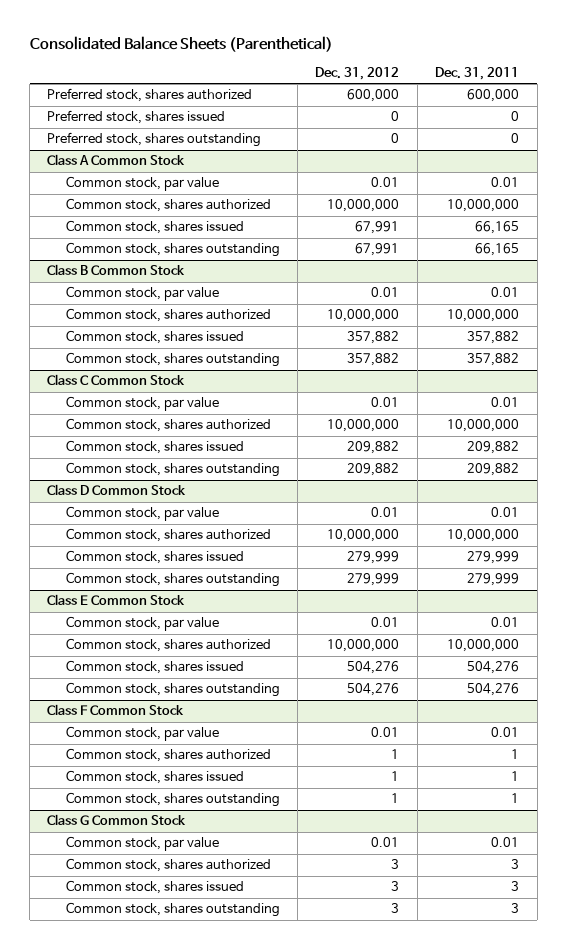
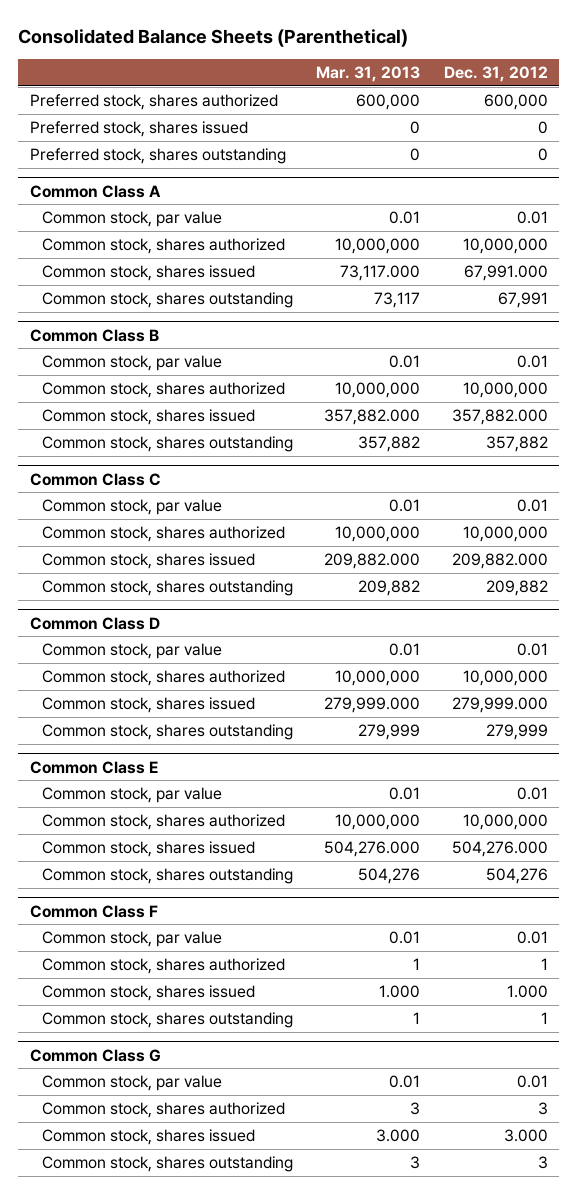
[435,67,520,81] Dec. 31, 2011 -> none
none -> [316,66,421,83] Mar. 31, 2013
[47,154,186,166] Class A Common Stock -> [29,184,161,198] Common Class A
[355,221,400,235] 67,991 -> [463,265,548,282] 67,991.000
[47,264,186,276] Class B Common Stock -> [29,328,159,342] Common Class B
[347,331,400,345] 357,882 -> [451,409,548,426] 357,882.000
[47,374,186,386] Class C Common Stock -> [29,472,161,486] Common Class C
[347,441,400,455] 209,882 -> [451,553,548,570] 209,882.000
[47,484,187,496] Class D Common Stock -> [29,616,160,630] Common Class D
[347,551,400,565] 279,999 -> [451,697,548,714] 279,999.000
[47,594,186,606] Class E Common Stock -> [29,760,158,774] Common Class E
[347,661,400,675] 504,276 -> [451,841,548,858] 504,276.000
[47,704,185,716] Class F Common Stock -> [29,904,158,918] Common Class F
[391,771,400,782] 1 -> [506,985,548,999] 1.000
[47,814,187,826] Class G Common Stock -> [29,1048,161,1062] Common Class G
[391,881,400,892] 3 -> [503,1129,548,1143] 3.000

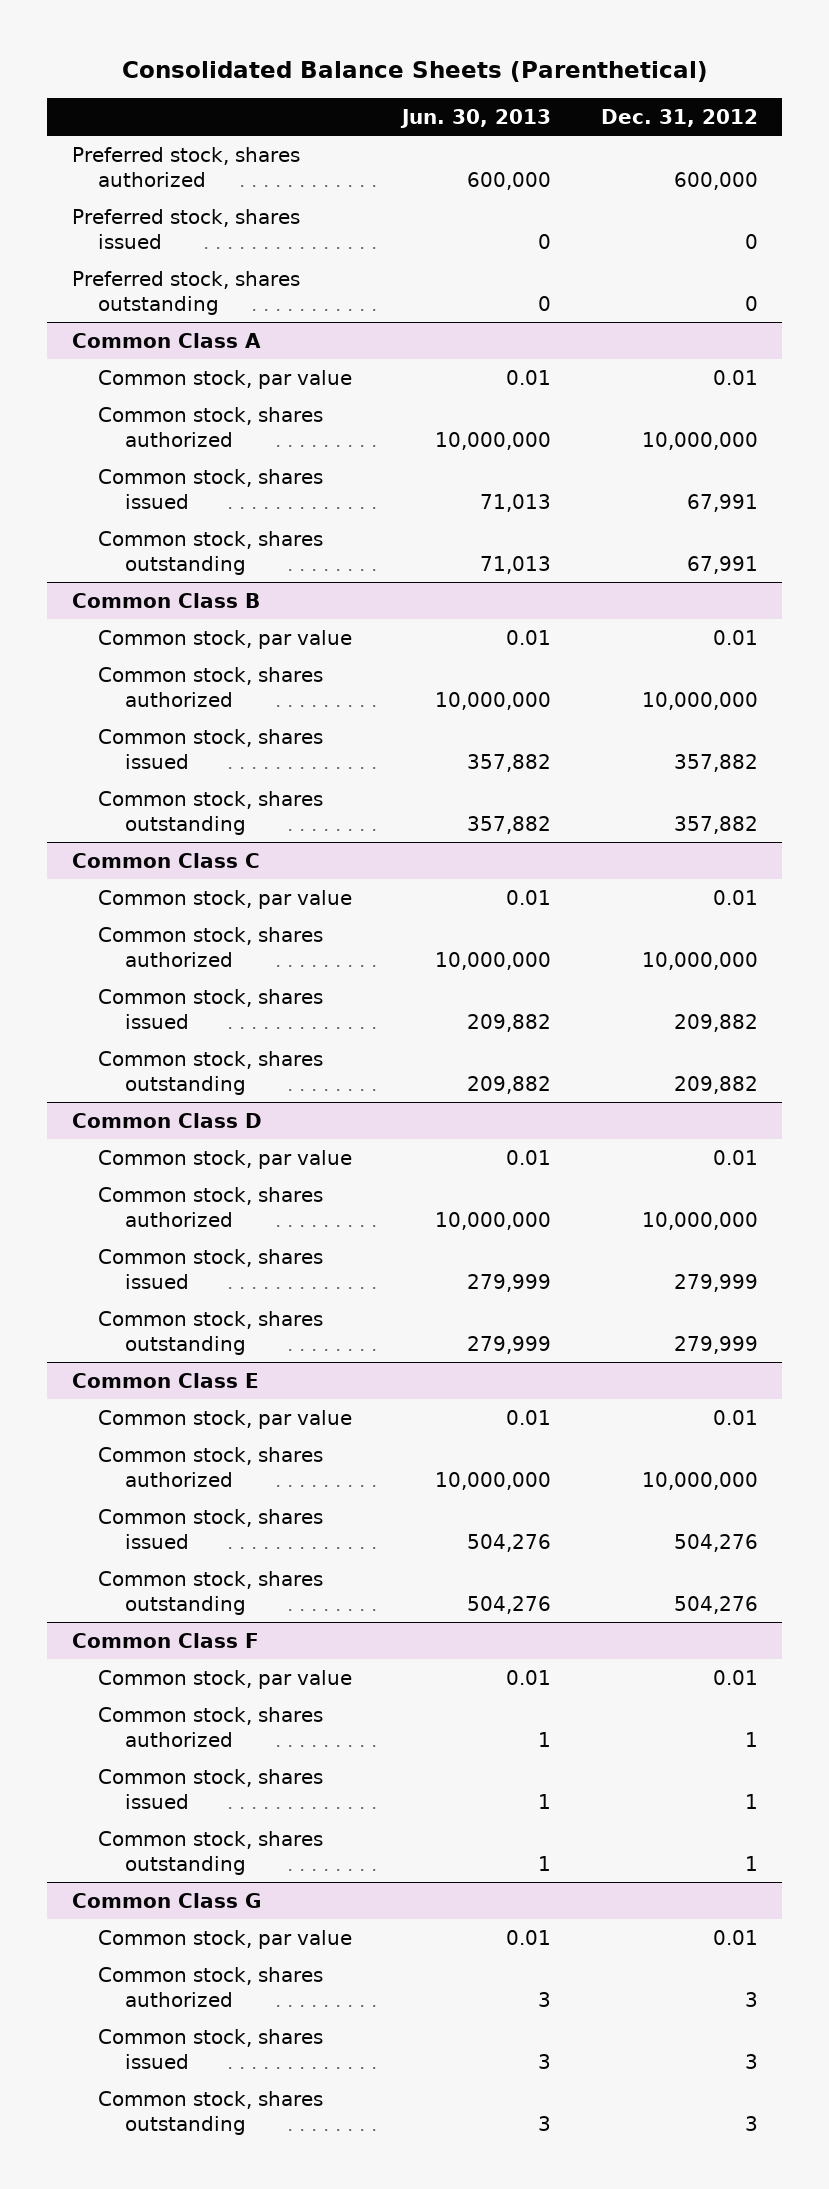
[316,66,421,83] Mar. 31, 2013 -> none
none -> [399,109,551,129] Jun. 30, 2013
[463,265,548,282] 67,991.000 -> [686,493,758,512] 67,991
[451,409,548,426] 357,882.000 -> [673,753,758,772] 357,882
[451,553,548,570] 209,882.000 -> [673,1013,758,1032] 209,882
[451,697,548,714] 279,999.000 -> [673,1273,758,1292] 279,999
[451,841,548,858] 504,276.000 -> [673,1533,758,1552] 504,276
[506,985,548,999] 1.000 -> [744,1793,758,1809] 1
[503,1129,548,1143] 3.000 -> [744,2053,758,2069] 3

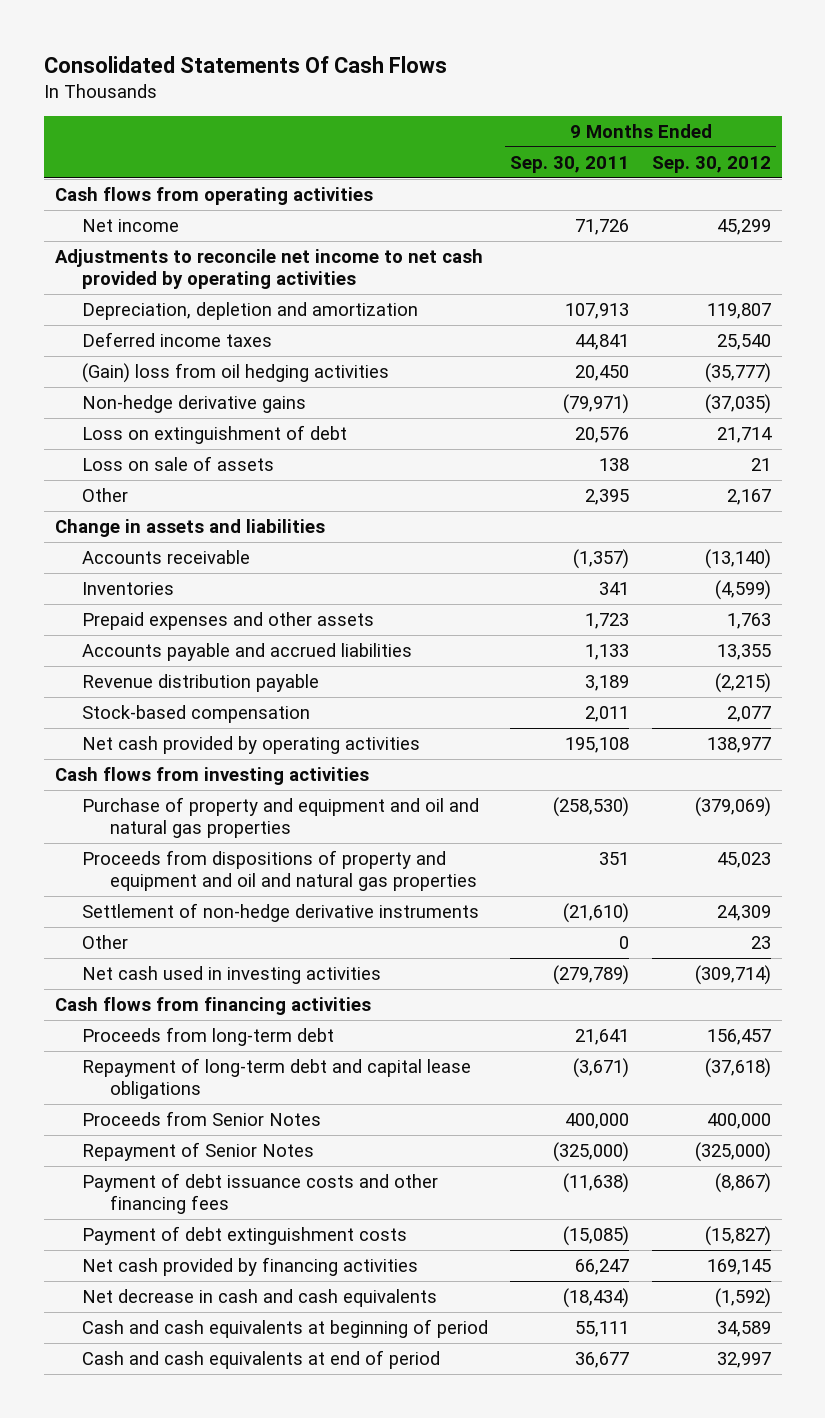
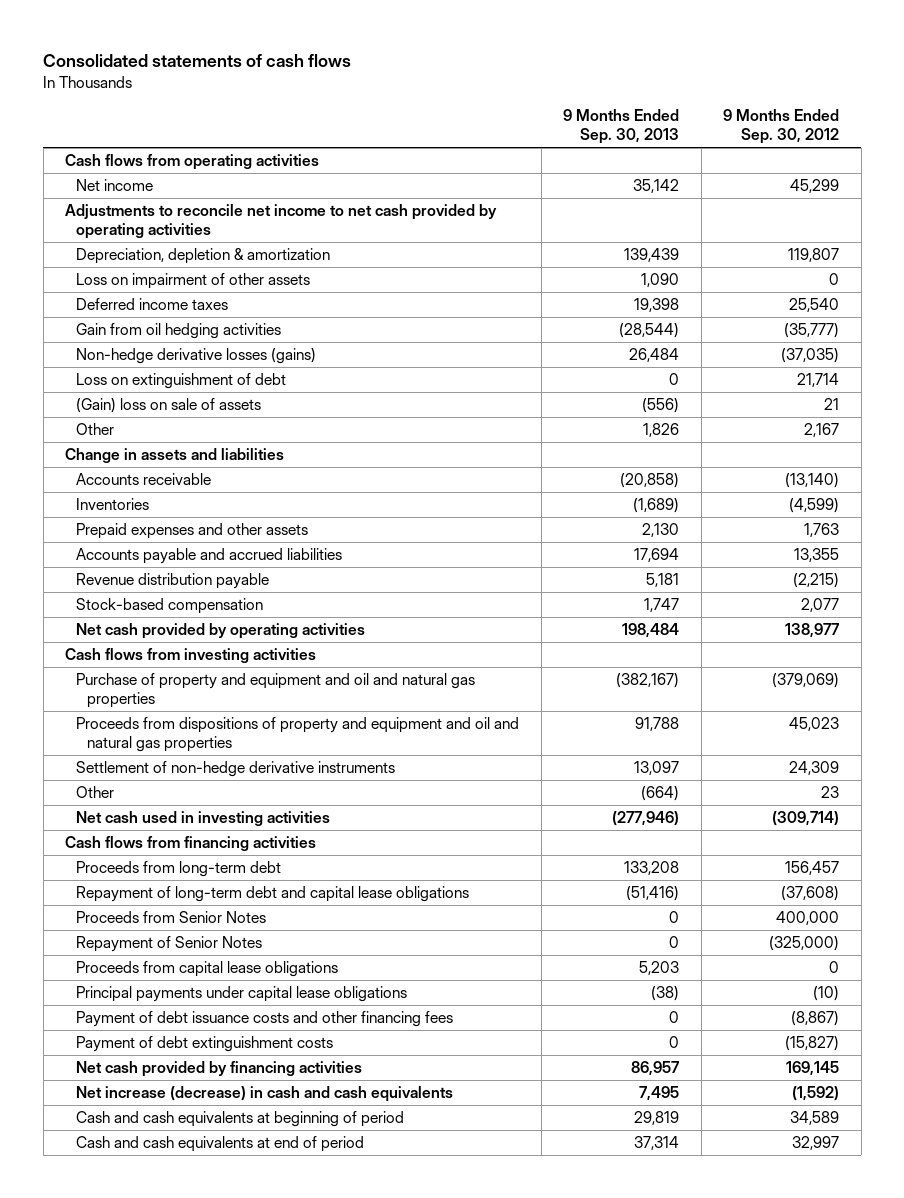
[43,55,447,73] Consolidated Statements Of Cash Flows -> [43,53,352,67] Consolidated statements of cash flows
[510,155,630,173] Sep. 30, 2011 -> none
none -> [563,109,680,145] 9 Months Ended Sep. 30, 2013
[82,301,419,320] Depreciation, depletion and amortization -> [76,248,331,265] Depreciation, depletion & amortization
none -> [76,273,311,290] Loss on impairment of other assets
[82,362,390,383] (Gain) loss from oil hedging activities -> [76,323,282,340] Gain from oil hedging activities
[82,394,307,413] Non-hedge derivative gains -> [76,348,317,365] Non-hedge derivative losses (gains)
[82,455,275,471] Loss on sale of assets -> [76,398,262,414] (Gain) loss on sale of assets
[704,1057,771,1078] (37,618) -> [781,886,840,902] (37,608)
none -> [76,961,339,978] Proceeds from capital lease obligations
none -> [76,986,408,1003] Principal payments under capital lease obligations
[82,1288,438,1307] Net decrease in cash and cash equivalents -> [76,1086,454,1103] Net increase (decrease) in cash and cash equivalents

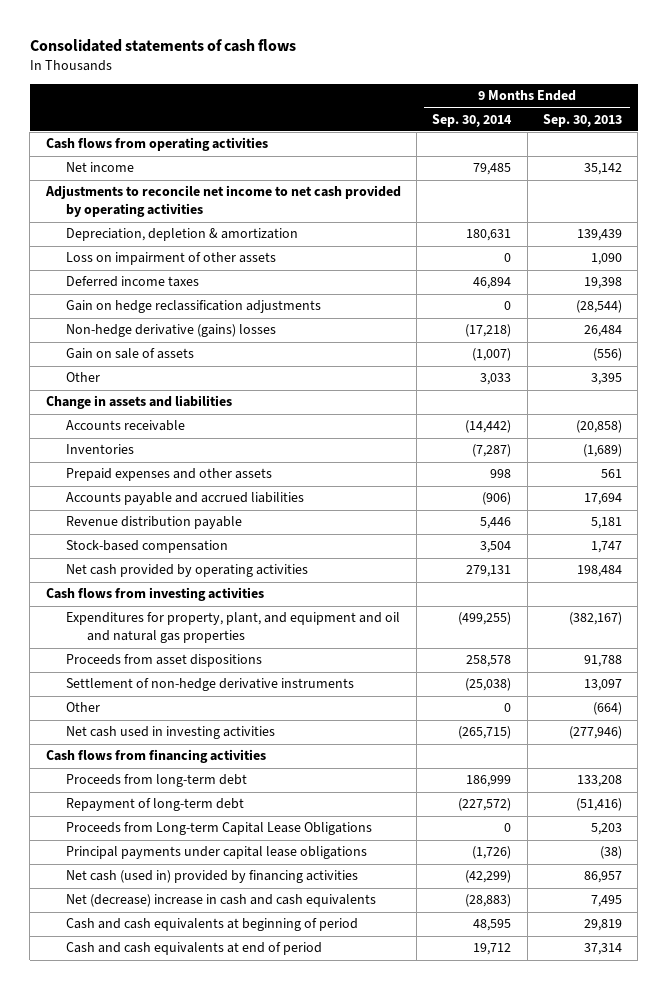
[723,109,840,145] 9 Months Ended Sep. 30, 2012 -> none
none -> [432,113,513,127] Sep. 30, 2014
[76,373,287,390] Loss on extinguishment of debt -> none
[76,323,282,340] Gain from oil hedging activities -> [66,300,322,314] Gain on hedge reclassification adjustments
[76,348,317,365] Non-hedge derivative losses (gains) -> [66,324,277,338] Non-hedge derivative (gains) losses
[76,398,262,414] (Gain) loss on sale of assets -> [66,348,195,360] Gain on sale of assets
[643,423,680,438] 1,826 -> [590,373,622,386] 3,395
[642,523,680,538] 2,130 -> [600,469,622,479] 561
[76,673,476,709] Purchase of property and equipment and oil and natural gas properties -> [66,612,401,644] Expenditures for property, plant, and equipment and oil and natural gas properties
[76,717,520,753] Proceeds from dispositions of property and equipment and oil and natural gas properties -> [66,654,263,668] Proceeds from asset dispositions
[76,911,267,924] Proceeds from Senior Notes -> none
[76,936,263,953] Repayment of Senior Notes -> none
[76,886,470,903] Repayment of long-term debt and capital lease obligations -> [66,798,245,812] Repayment of long-term debt
[76,961,339,978] Proceeds from capital lease obligations -> [66,822,373,836] Proceeds from Long-term Capital Lease Obligations
[76,1011,454,1028] Payment of debt issuance costs and other financing fees -> none
[76,1036,334,1053] Payment of debt extinguishment costs -> none
[76,1061,363,1078] Net cash provided by financing activities -> [66,870,359,884] Net cash (used in) provided by financing activities
[76,1086,454,1103] Net increase (decrease) in cash and cash equivalents -> [66,894,377,908] Net (decrease) increase in cash and cash equivalents

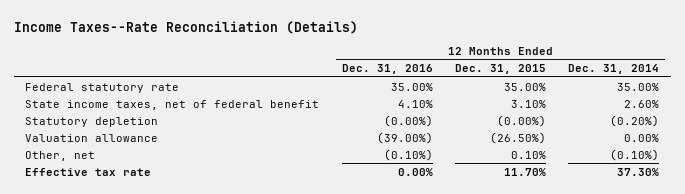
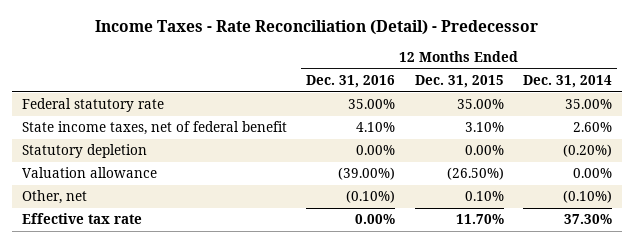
[14,20,359,34] Income Taxes--Rate Reconciliation (Details) -> [94,20,538,36] Income Taxes - Rate Reconciliation (Detail) - Predecessor
[383,114,433,127] (0.00%) -> [356,145,396,156] 0.00%
[497,114,547,127] (0.00%) -> [464,145,504,156] 0.00%

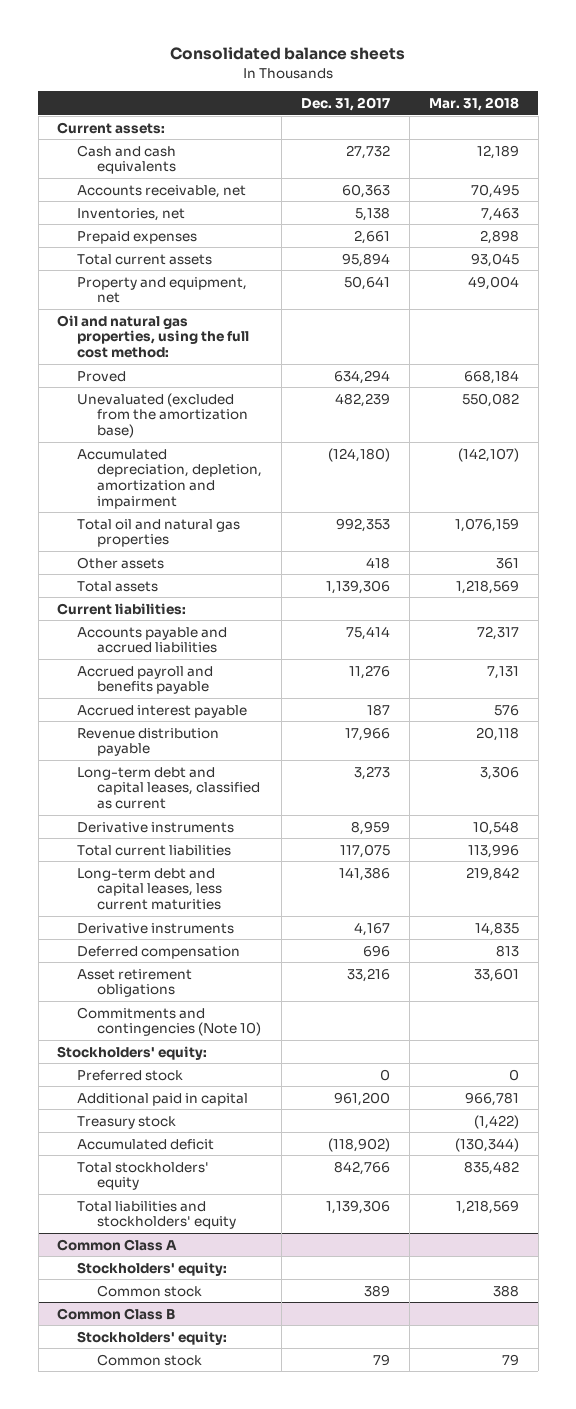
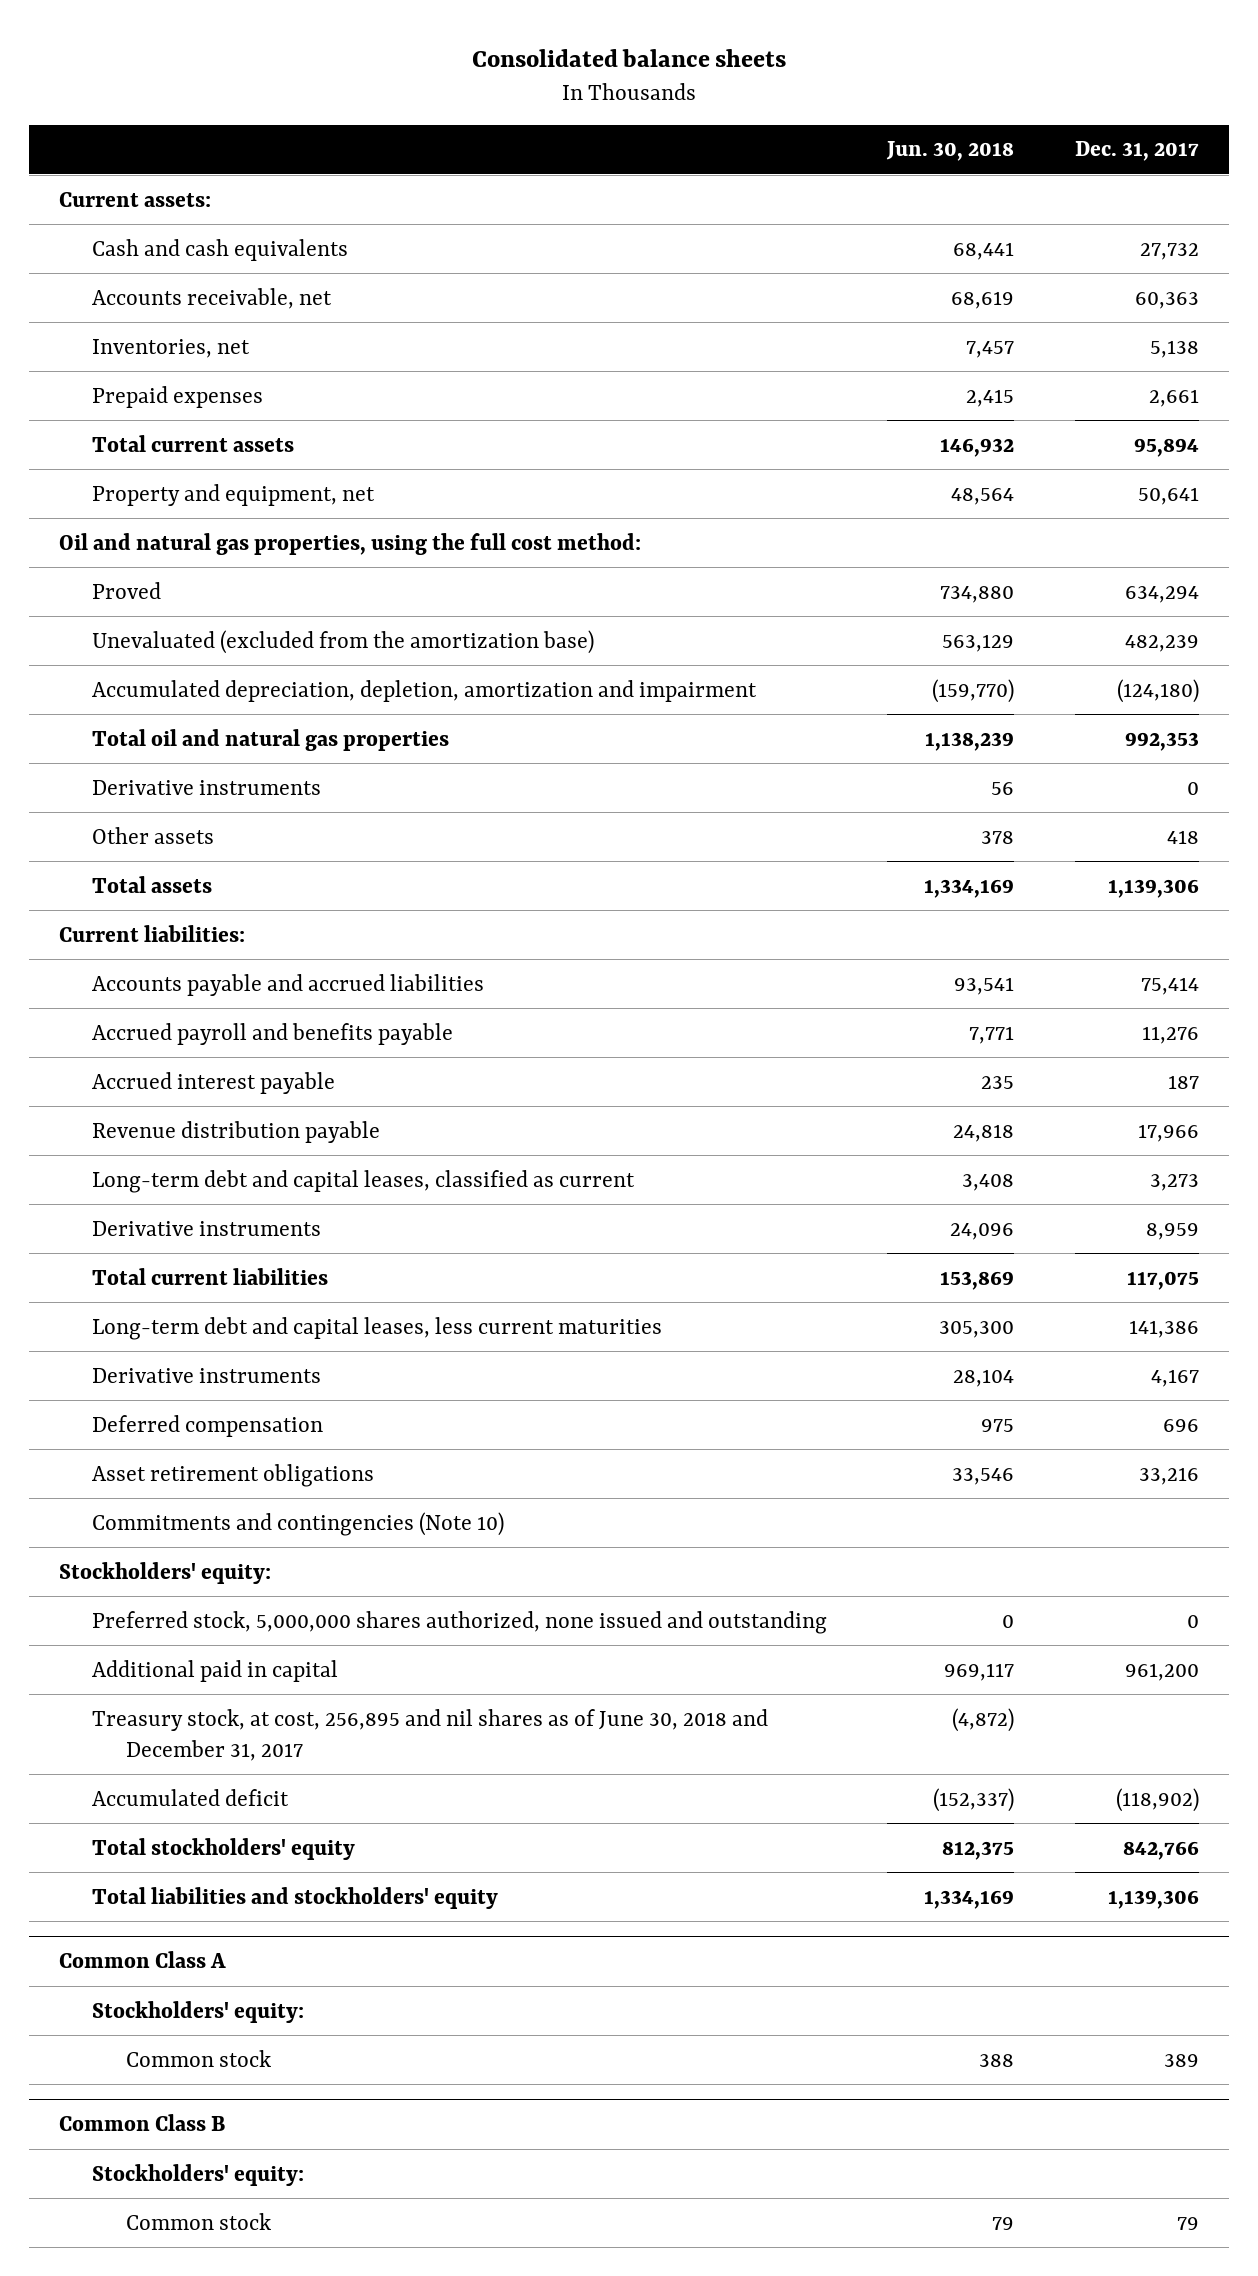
[428,96,519,111] Mar. 31, 2018 -> none
none -> [886,141,1015,162] Jun. 30, 2018
none -> [92,779,322,795] Derivative instruments
[77,1069,184,1081] Preferred stock -> [92,1610,828,1634] Preferred stock, 5,000,000 shares authorized, none issued and outstanding
[77,1115,177,1129] Treasury stock -> [92,1708,769,1761] Treasury stock, at cost, 256,895 and nil shares as of June 30, 2018 and December 31, 2017

